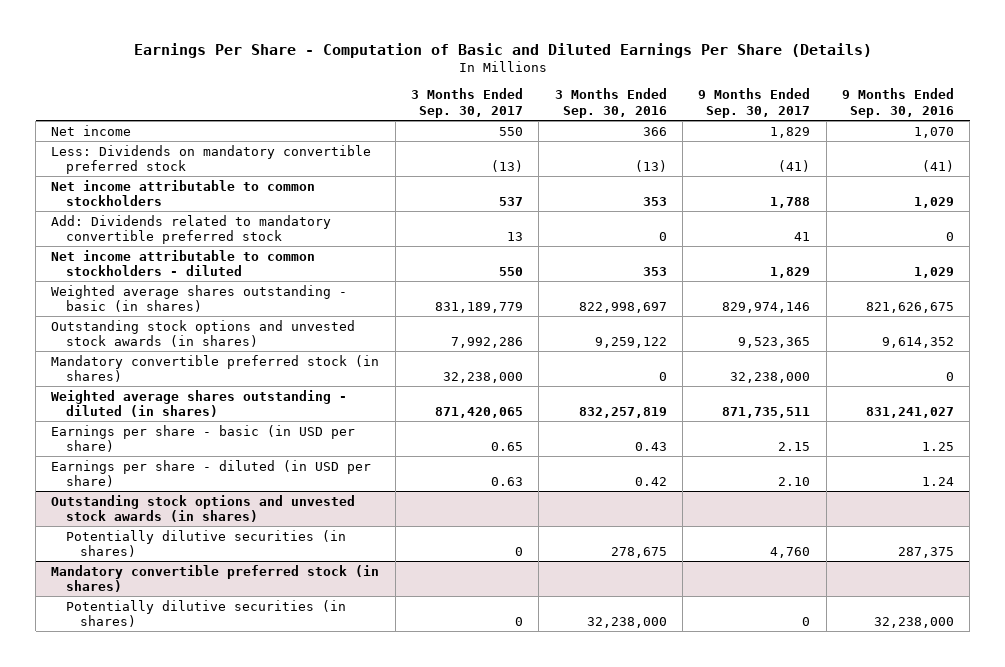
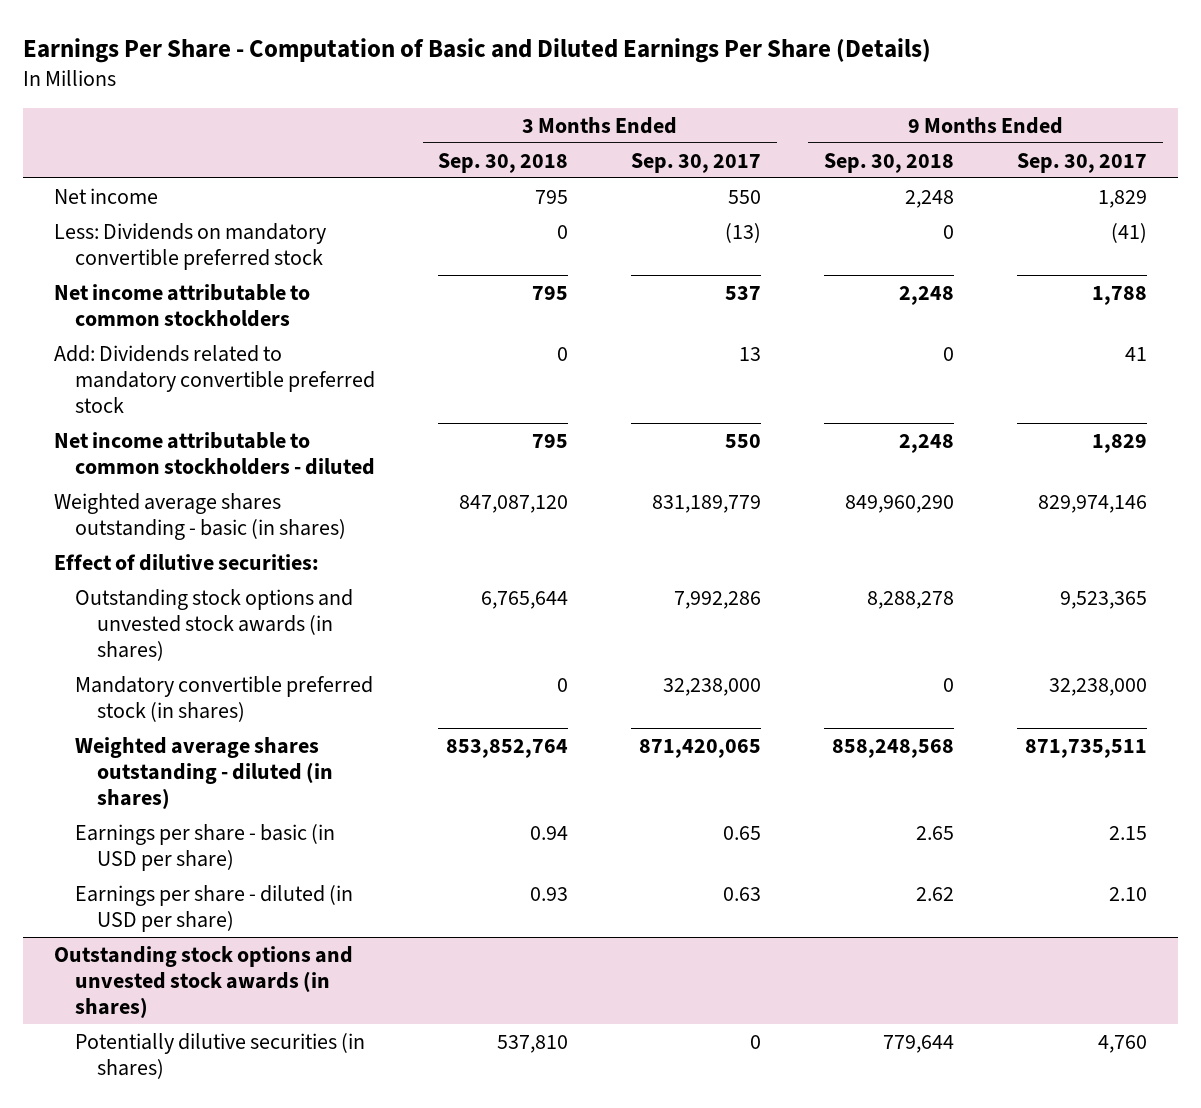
[554,88,667,118] 3 Months Ended Sep. 30, 2016 -> none
[841,88,954,118] 9 Months Ended Sep. 30, 2016 -> none
none -> [438,152,569,173] Sep. 30, 2018
none -> [824,152,955,173] Sep. 30, 2018
none -> [54,553,320,571] Effect of dilutive securities:
[51,564,380,592] Mandatory convertible preferred stock (in shares) -> none
[65,599,346,627] Potentially dilutive securities (in shares) -> none

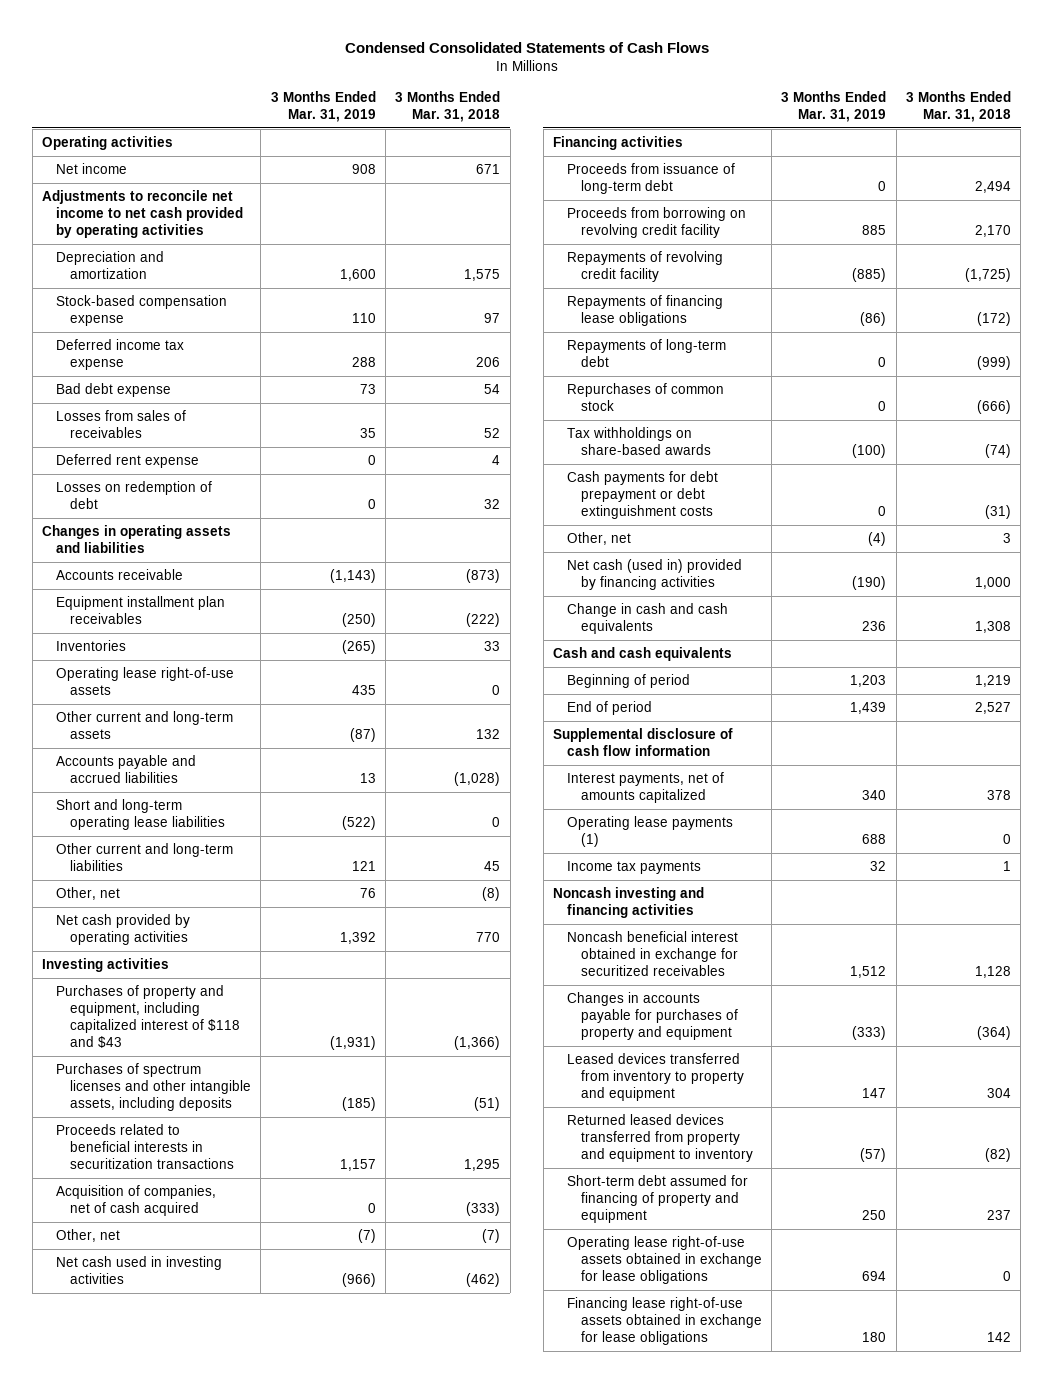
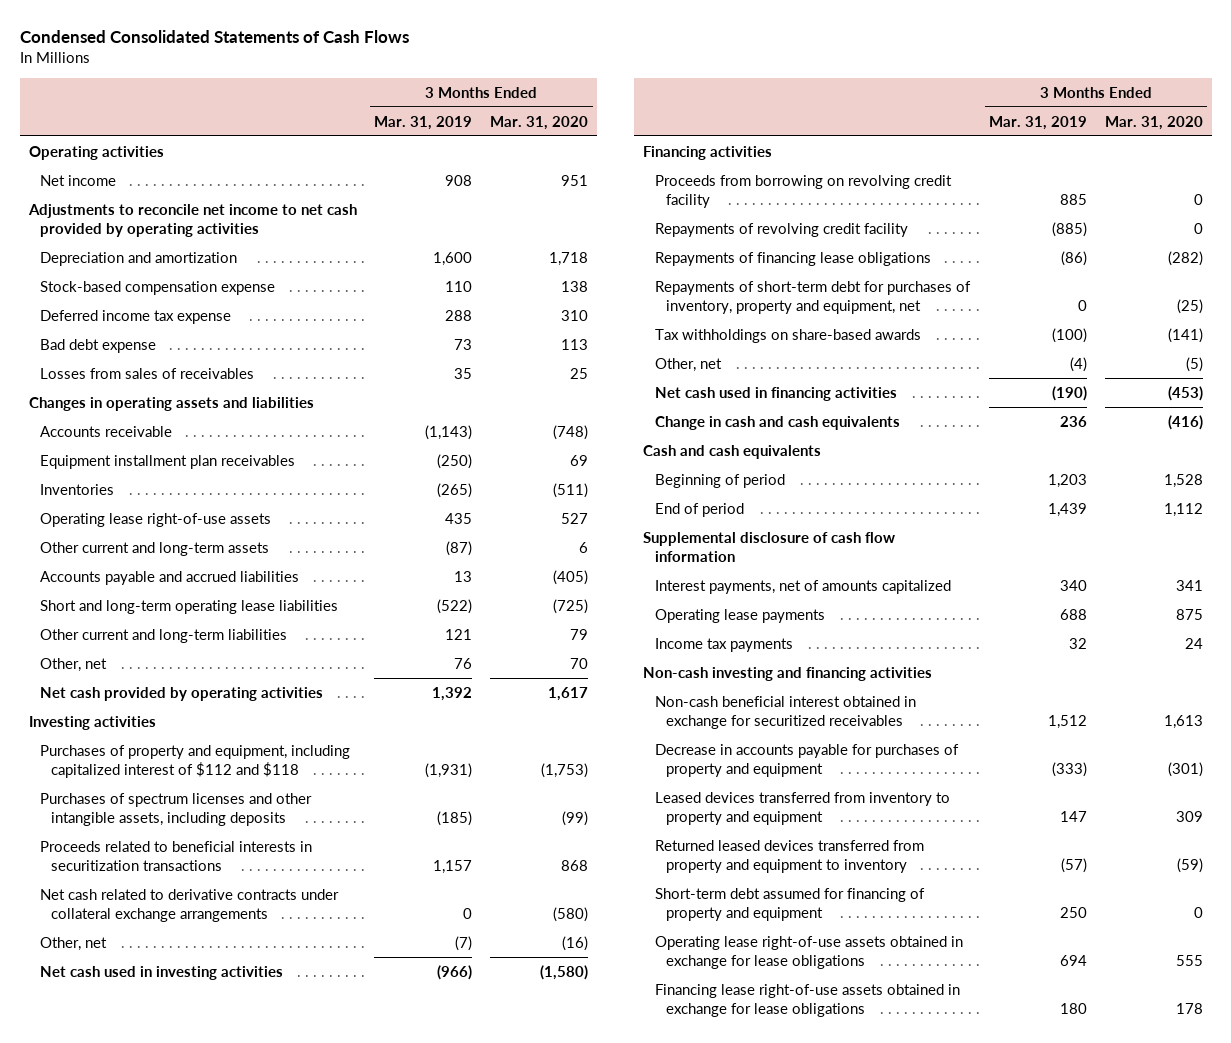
[395,91,501,123] 3 Months Ended Mar. 31, 2018 -> none
none -> [490,115,589,130] Mar. 31, 2020
[56,453,200,468] Deferred rent expense -> none
[56,480,213,510] Losses on redemption of debt -> none
[56,984,240,1049] Purchases of property and equipment, including capitalized interest of $118 and $43 -> [39,744,350,778] Purchases of property and equipment, including capitalized interest of $112 and $118
[56,1184,217,1217] Acquisition of companies, net of cash acquired -> none
none -> [39,888,339,922] Net cash related to derivative contracts under collateral exchange arrangements
[566,162,735,195] Proceeds from issuance of long-term debt -> none
[566,338,726,368] Repayments of long-term debt -> none
[566,382,724,412] Repurchases of common stock -> none
none -> [654,280,971,314] Repayments of short-term debt for purchases of inventory, property and equipment, net
[566,470,718,520] Cash payments for debt prepayment or debt extinguishment costs -> none
[566,558,742,591] Net cash (used in) provided by financing activities -> [654,386,897,401] Net cash used in financing activities
[566,815,733,848] Operating lease payments (1) -> [654,608,825,623] Operating lease payments
[553,886,705,919] Noncash investing and financing activities -> [643,666,933,681] Non-cash investing and financing activities
[566,930,738,977] Noncash beneficial interest obtained in exchange for securitized receivables -> [654,695,916,729] Non-cash beneficial interest obtained in exchange for securitized receivables
[566,991,738,1041] Changes in accounts payable for purchases of property and equipment -> [654,743,959,777] Decrease in accounts payable for purchases of property and equipment

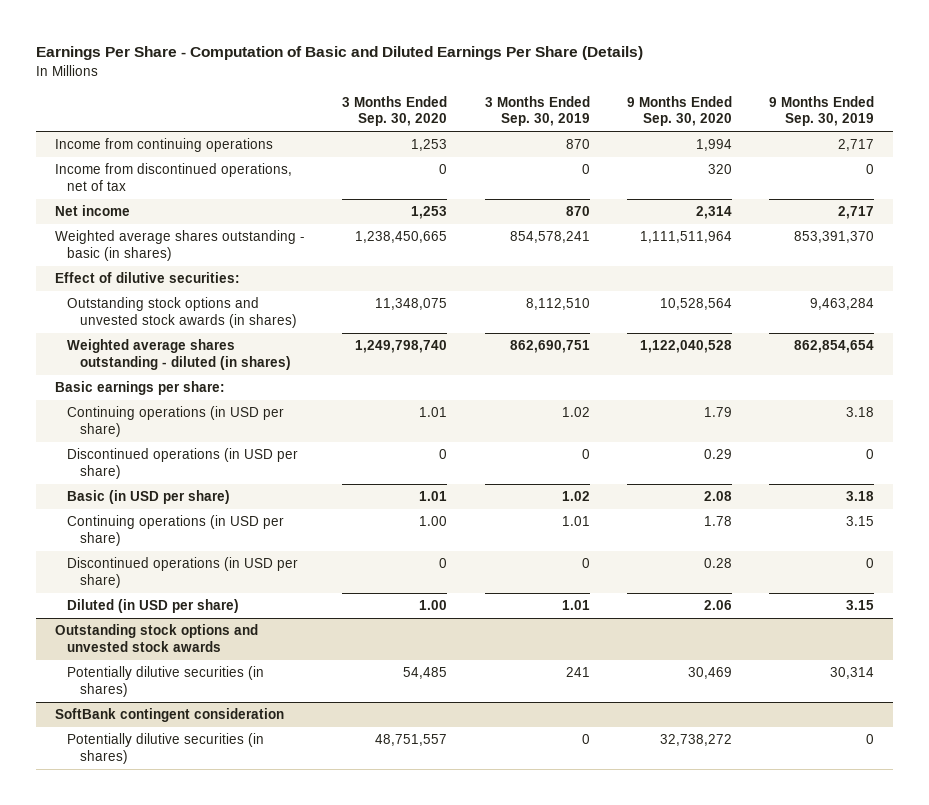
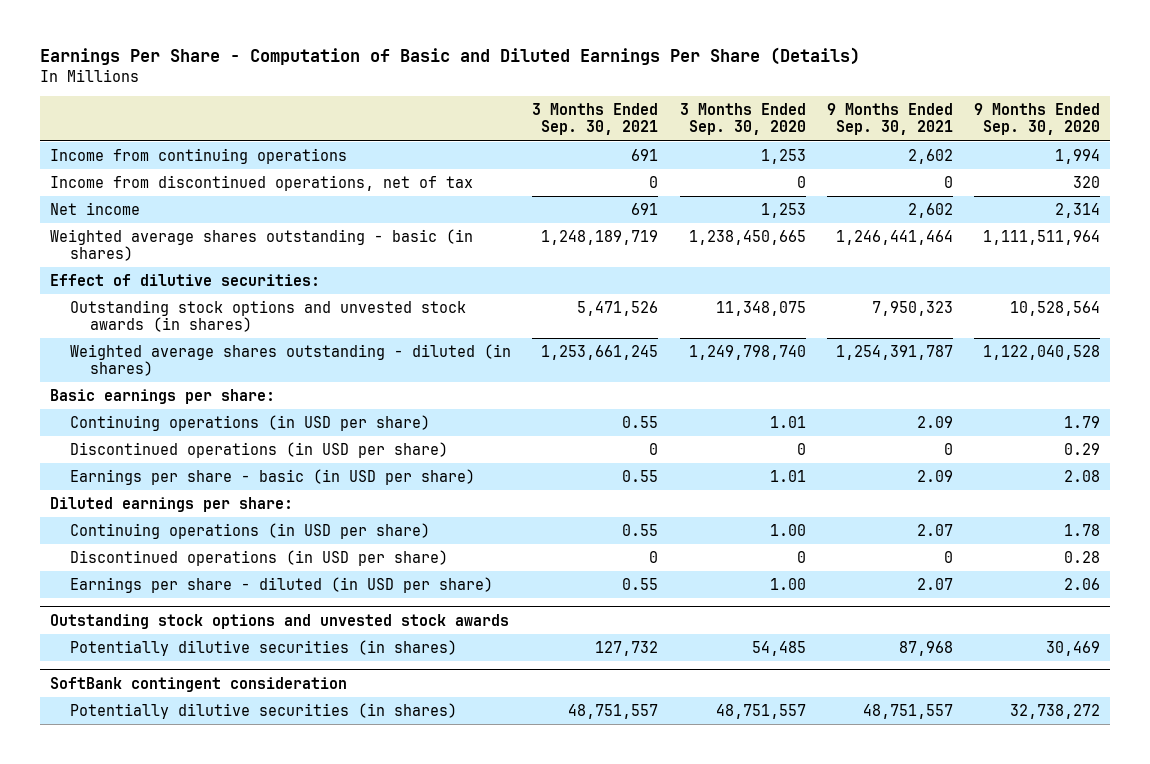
[484,95,590,126] 3 Months Ended Sep. 30, 2019 -> none
[769,95,875,126] 9 Months Ended Sep. 30, 2019 -> none
none -> [532,103,659,136] 3 Months Ended Sep. 30, 2021
none -> [826,103,953,136] 9 Months Ended Sep. 30, 2021
[67,490,231,505] Basic (in USD per share) -> [70,469,476,486] Earnings per share - basic (in USD per share)
none -> [50,497,294,513] Diluted earnings per share:
[67,599,240,614] Diluted (in USD per share) -> [70,577,494,594] Earnings per share - diluted (in USD per share)

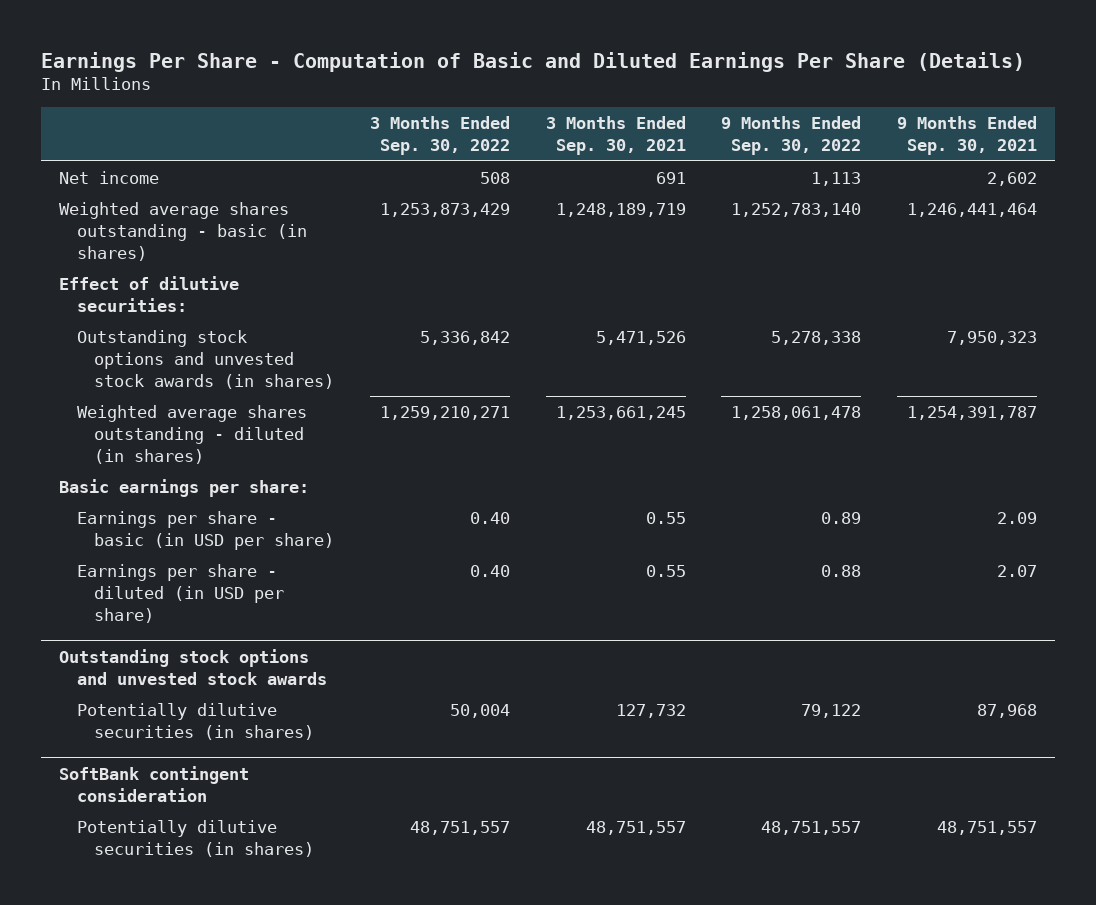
[679,103,806,136] 3 Months Ended Sep. 30, 2020 -> none
[973,103,1100,136] 9 Months Ended Sep. 30, 2020 -> none
none -> [369,116,510,156] 3 Months Ended Sep. 30, 2022
none -> [721,116,862,156] 9 Months Ended Sep. 30, 2022
[50,148,348,165] Income from continuing operations -> none
[50,175,474,192] Income from discontinued operations, net of tax -> none
[70,415,431,432] Continuing operations (in USD per share) -> none
[70,442,449,459] Discontinued operations (in USD per share) -> none
[50,497,294,513] Diluted earnings per share: -> none
[70,523,431,540] Continuing operations (in USD per share) -> none
[70,550,449,567] Discontinued operations (in USD per share) -> none

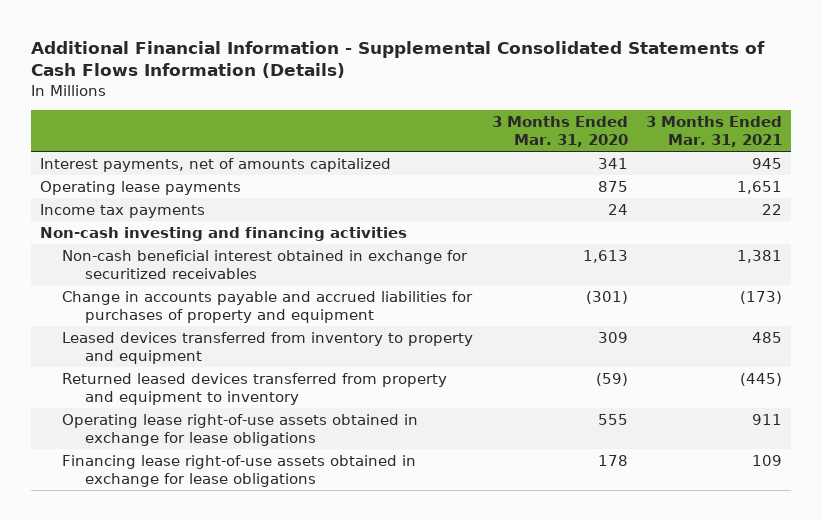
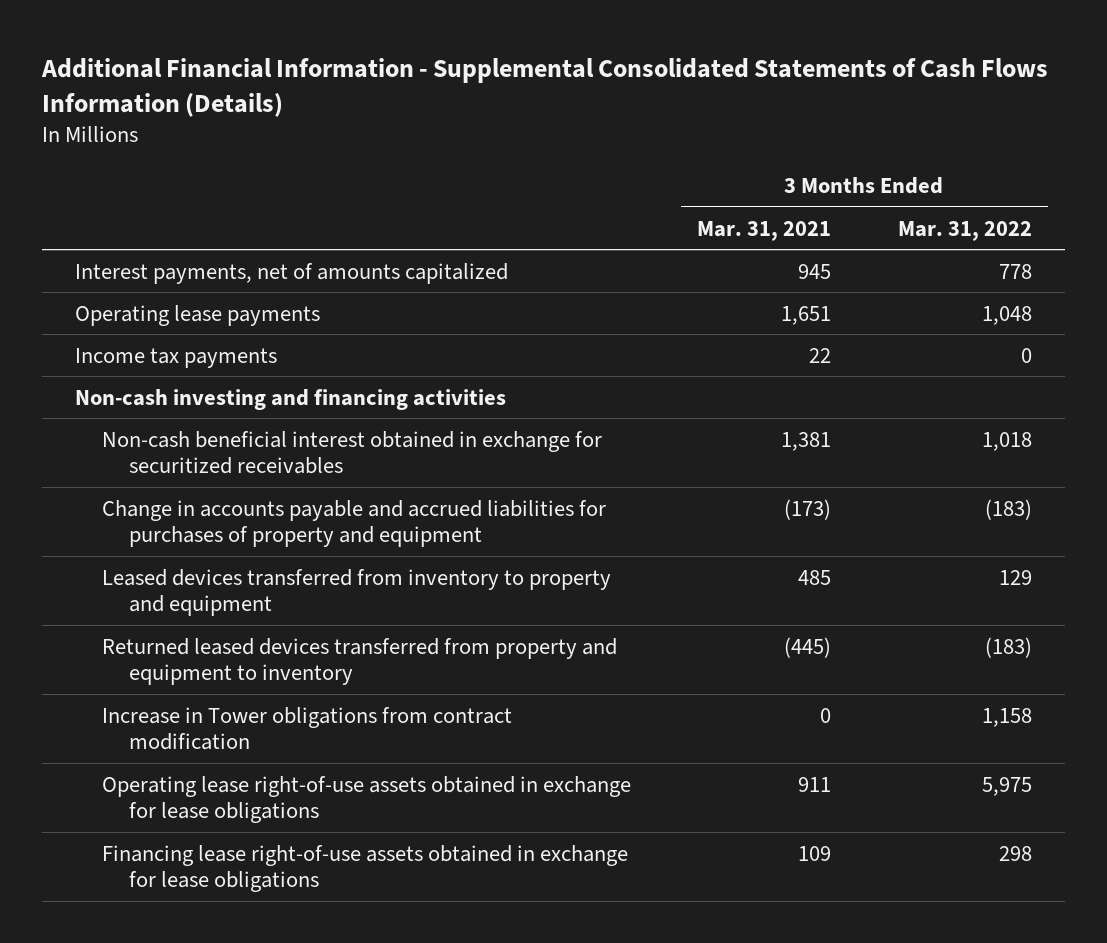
[491,115,628,148] 3 Months Ended Mar. 31, 2020 -> none
none -> [897,220,1032,241] Mar. 31, 2022
none -> [102,706,513,751] Increase in Tower obligations from contract modification

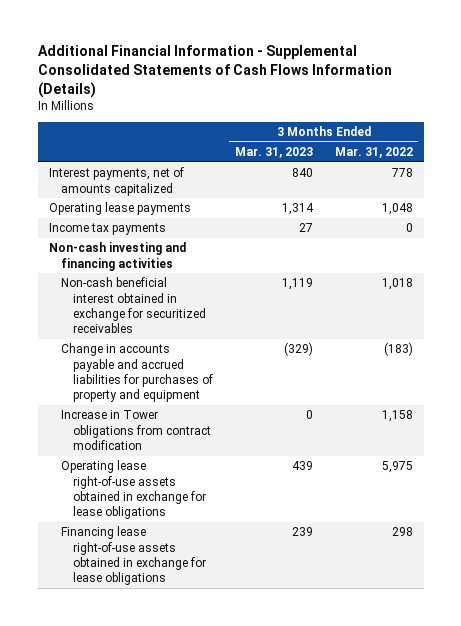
[697,220,832,241] Mar. 31, 2021 -> none
none -> [234,147,313,159] Mar. 31, 2023
[102,568,612,617] Leased devices transferred from inventory to property and equipment -> none
[102,637,618,686] Returned leased devices transferred from property and equipment to inventory -> none

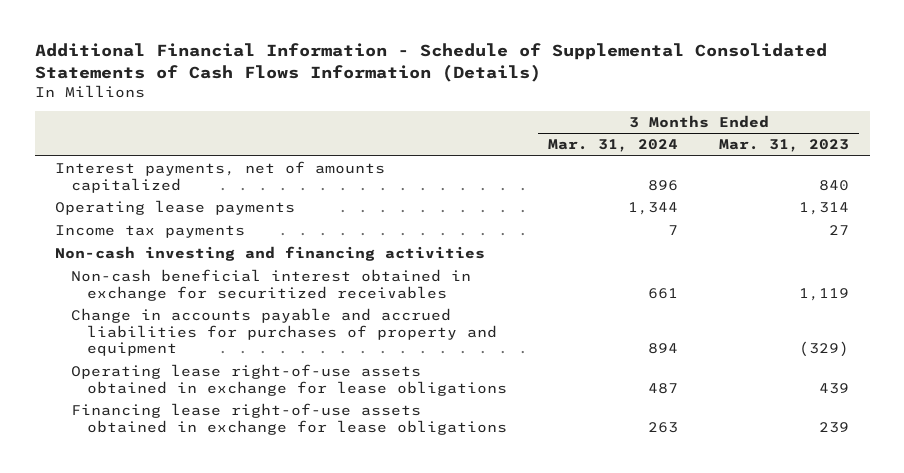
[37,45,392,98] Additional Financial Information - Supplemental Consolidated Statements of Cash Flows Information (Details) -> [34,43,827,82] Additional Financial Information - Schedule of Supplemental Consolidated Statements of Cash Flows Information (Details)
[334,147,413,159] Mar. 31, 2022 -> none
none -> [548,139,679,153] Mar. 31, 2024
[60,410,211,450] Increase in Tower obligations from contract modification -> none

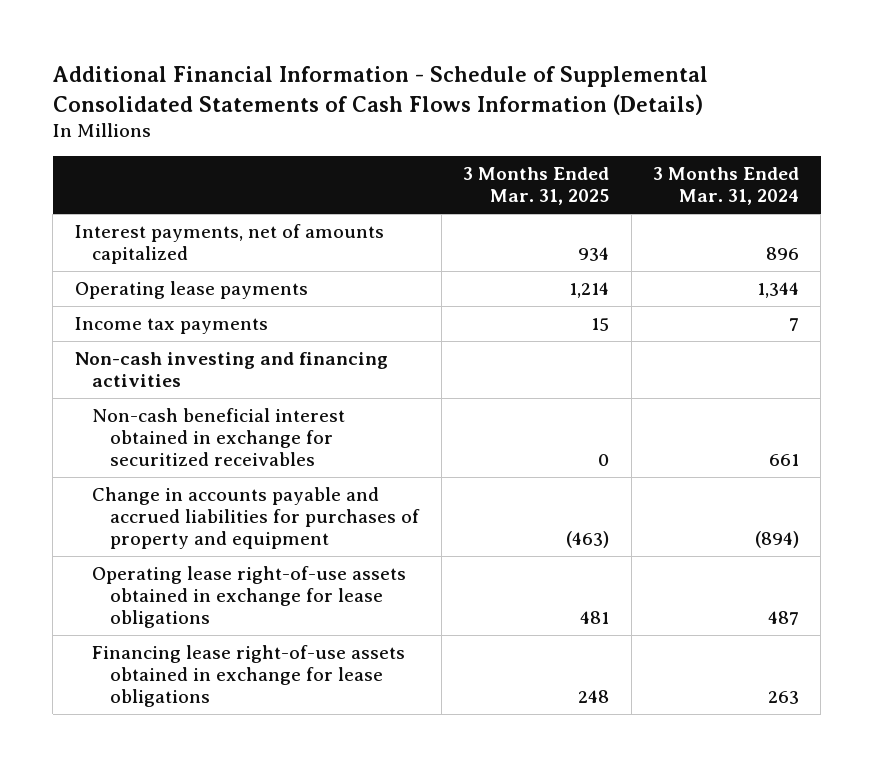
[719,139,850,153] Mar. 31, 2023 -> none
none -> [463,167,610,206] 3 Months Ended Mar. 31, 2025
[648,343,679,355] 894 -> [755,530,800,548] (894)

